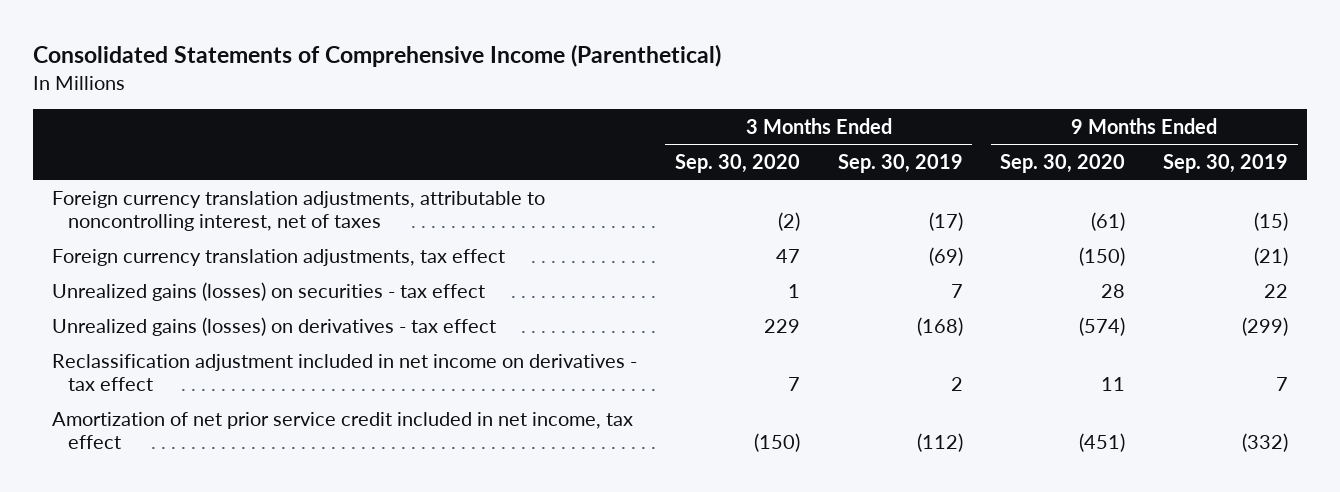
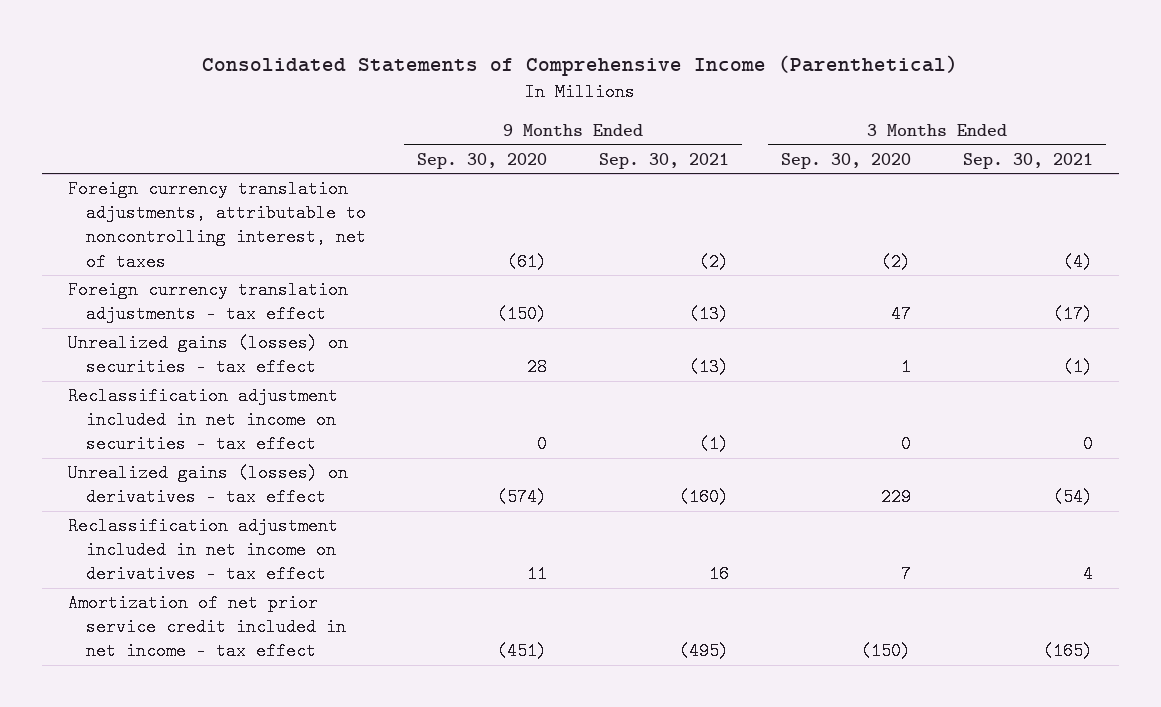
[837,153,963,173] Sep. 30, 2019 -> none
[1163,153,1289,173] Sep. 30, 2019 -> none
none -> [599,152,730,169] Sep. 30, 2021
none -> [962,152,1093,169] Sep. 30, 2021
[51,248,505,266] Foreign currency translation adjustments, tax effect -> [68,281,349,324] Foreign currency translation adjustments - tax effect
none -> [68,387,339,454] Reclassification adjustment included in net income on securities - tax effect
[51,411,633,449] Amortization of net prior service credit included in net income, tax effect -> [68,594,346,661] Amortization of net prior service credit included in net income - tax effect

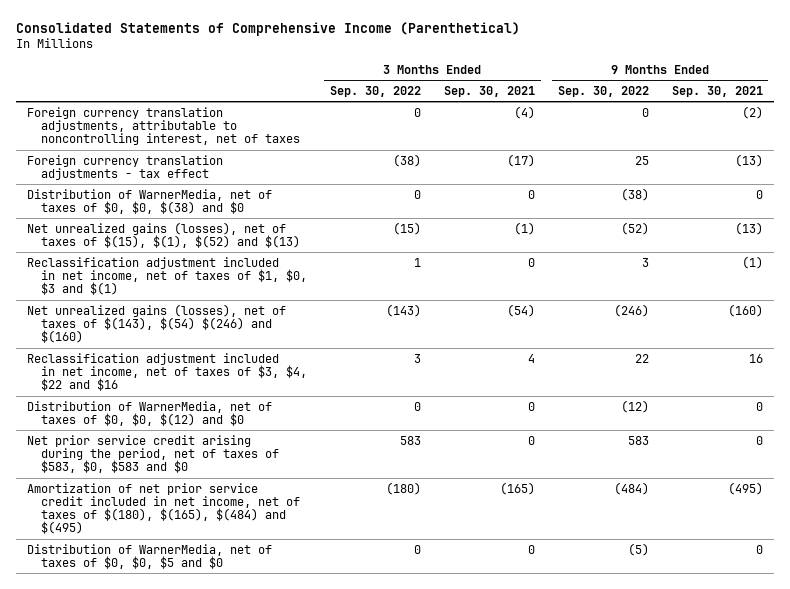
[417,152,548,169] Sep. 30, 2020 -> none
[780,152,911,169] Sep. 30, 2020 -> none
none -> [329,86,421,98] Sep. 30, 2022
none -> [557,86,649,98] Sep. 30, 2022
none -> [27,188,273,214] Distribution of WarnerMedia, net of taxes of $0, $0, $(38) and $0
[68,334,349,377] Unrealized gains (losses) on securities - tax effect -> [27,221,301,248] Net unrealized gains (losses), net of taxes of $(15), $(1), $(52) and $(13)
[68,387,339,454] Reclassification adjustment included in net income on securities - tax effect -> [27,256,308,296] Reclassification adjustment included in net income, net of taxes of $1, $0, $3 and $(1)
[68,464,349,507] Unrealized gains (losses) on derivatives - tax effect -> [27,303,287,344] Net unrealized gains (losses), net of taxes of $(143), $(54) $(246) and $(160)
[68,517,339,584] Reclassification adjustment included in net income on derivatives - tax effect -> [27,352,308,392] Reclassification adjustment included in net income, net of taxes of $3, $4, $22 and $16
none -> [27,400,273,426] Distribution of WarnerMedia, net of taxes of $0, $0, $(12) and $0
none -> [27,434,280,474] Net prior service credit arising during the period, net of taxes of $583, $0, $583 and $0
[68,594,346,661] Amortization of net prior service credit included in net income - tax effect -> [27,482,301,535] Amortization of net prior service credit included in net income, net of taxes of $(180), $(165), $(484) and $(495)
none -> [27,543,273,569] Distribution of WarnerMedia, net of taxes of $0, $0, $5 and $0

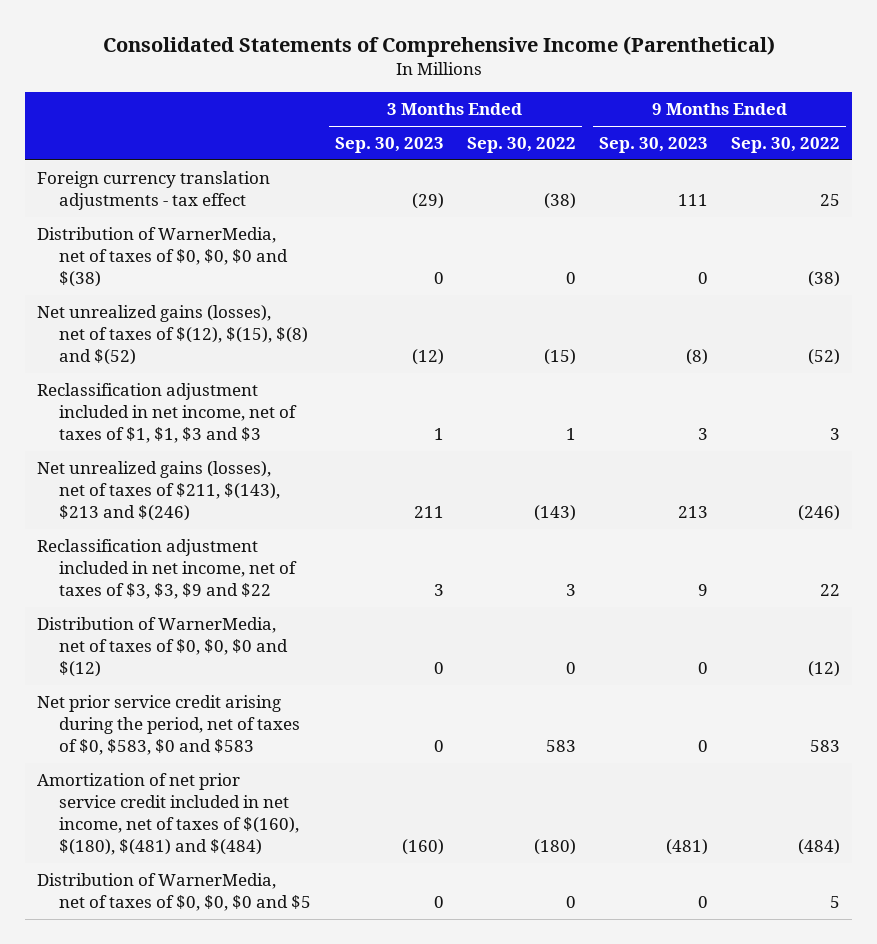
[443,86,535,98] Sep. 30, 2021 -> none
[671,86,763,98] Sep. 30, 2021 -> none
none -> [334,137,444,154] Sep. 30, 2023
none -> [598,137,708,154] Sep. 30, 2023
[27,106,301,146] Foreign currency translation adjustments, attributable to noncontrolling interest, net of taxes -> none
[27,188,273,214] Distribution of WarnerMedia, net of taxes of $0, $0, $(38) and $0 -> [36,227,289,288] Distribution of WarnerMedia, net of taxes of $0, $0, $0 and $(38)
[27,221,301,248] Net unrealized gains (losses), net of taxes of $(15), $(1), $(52) and $(13) -> [36,305,309,366] Net unrealized gains (losses), net of taxes of $(12), $(15), $(8) and $(52)
[27,256,308,296] Reclassification adjustment included in net income, net of taxes of $1, $0, $3 and $(1) -> [36,383,298,444] Reclassification adjustment included in net income, net of taxes of $1, $1, $3 and $3
[27,303,287,344] Net unrealized gains (losses), net of taxes of $(143), $(54) $(246) and $(160) -> [36,461,281,522] Net unrealized gains (losses), net of taxes of $211, $(143), $213 and $(246)
[27,352,308,392] Reclassification adjustment included in net income, net of taxes of $3, $4, $22 and $16 -> [36,539,298,600] Reclassification adjustment included in net income, net of taxes of $3, $3, $9 and $22
[27,400,273,426] Distribution of WarnerMedia, net of taxes of $0, $0, $(12) and $0 -> [36,617,289,678] Distribution of WarnerMedia, net of taxes of $0, $0, $0 and $(12)
[27,434,280,474] Net prior service credit arising during the period, net of taxes of $583, $0, $583 and $0 -> [36,695,301,756] Net prior service credit arising during the period, net of taxes of $0, $583, $0 and $583
[27,482,301,535] Amortization of net prior service credit included in net income, net of taxes of $(180), $(165), $(484) and $(495) -> [36,773,300,856] Amortization of net prior service credit included in net income, net of taxes of $(160), $(180), $(481) and $(484)
[27,543,273,569] Distribution of WarnerMedia, net of taxes of $0, $0, $5 and $0 -> [36,873,312,912] Distribution of WarnerMedia, net of taxes of $0, $0, $0 and $5
[627,542,649,556] (5) -> [830,896,841,909] 5

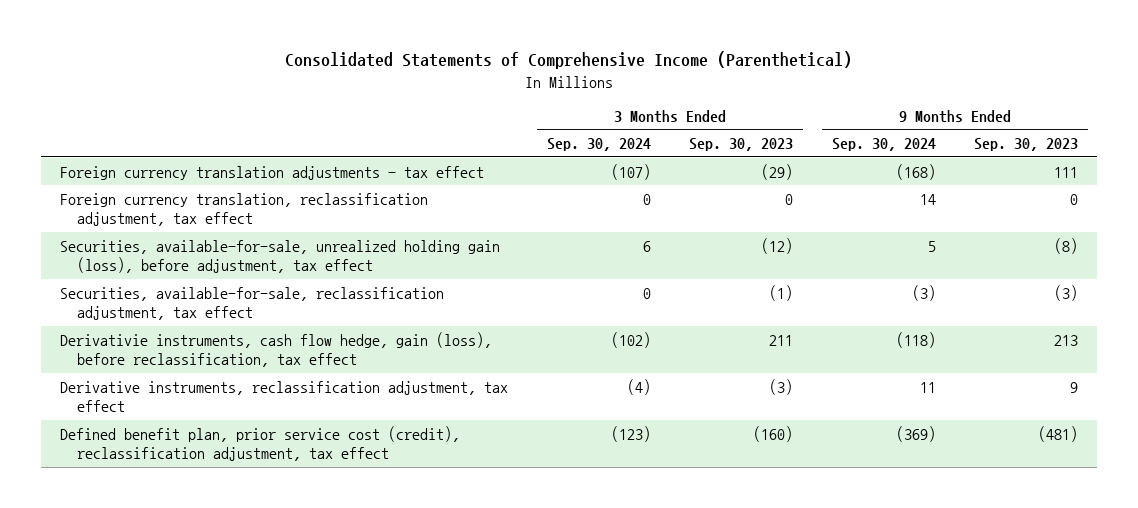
[466,137,576,154] Sep. 30, 2022 -> none
[731,137,841,154] Sep. 30, 2022 -> none
none -> [546,138,651,152] Sep. 30, 2024
none -> [831,138,936,152] Sep. 30, 2024
[36,383,298,444] Reclassification adjustment included in net income, net of taxes of $1, $1, $3 and $3 -> none
[36,617,289,678] Distribution of WarnerMedia, net of taxes of $0, $0, $0 and $(12) -> none
[36,695,301,756] Net prior service credit arising during the period, net of taxes of $0, $583, $0 and $583 -> none
[36,873,312,912] Distribution of WarnerMedia, net of taxes of $0, $0, $0 and $5 -> none
[36,227,289,288] Distribution of WarnerMedia, net of taxes of $0, $0, $0 and $(38) -> [60,192,429,227] Foreign currency translation, reclassification adjustment, tax effect
[36,305,309,366] Net unrealized gains (losses), net of taxes of $(12), $(15), $(8) and $(52) -> [60,239,501,274] Securities, available-for-sale, unrealized holding gain (loss), before adjustment, tax effect
none -> [60,286,445,321] Securities, available-for-sale, reclassification adjustment, tax effect
[36,461,281,522] Net unrealized gains (losses), net of taxes of $211, $(143), $213 and $(246) -> [60,331,493,368] Derivativie instruments, cash flow hedge, gain (loss), before reclassification, tax effect
[36,539,298,600] Reclassification adjustment included in net income, net of taxes of $3, $3, $9 and $22 -> [60,380,509,413] Derivative instruments, reclassification adjustment, tax effect
[433,584,444,597] 3 -> [769,378,794,395] (3)
[36,773,300,856] Amortization of net prior service credit included in net income, net of taxes of $(160), $(180), $(481) and $(484) -> [60,425,461,462] Defined benefit plan, prior service cost (credit), reclassification adjustment, tax effect

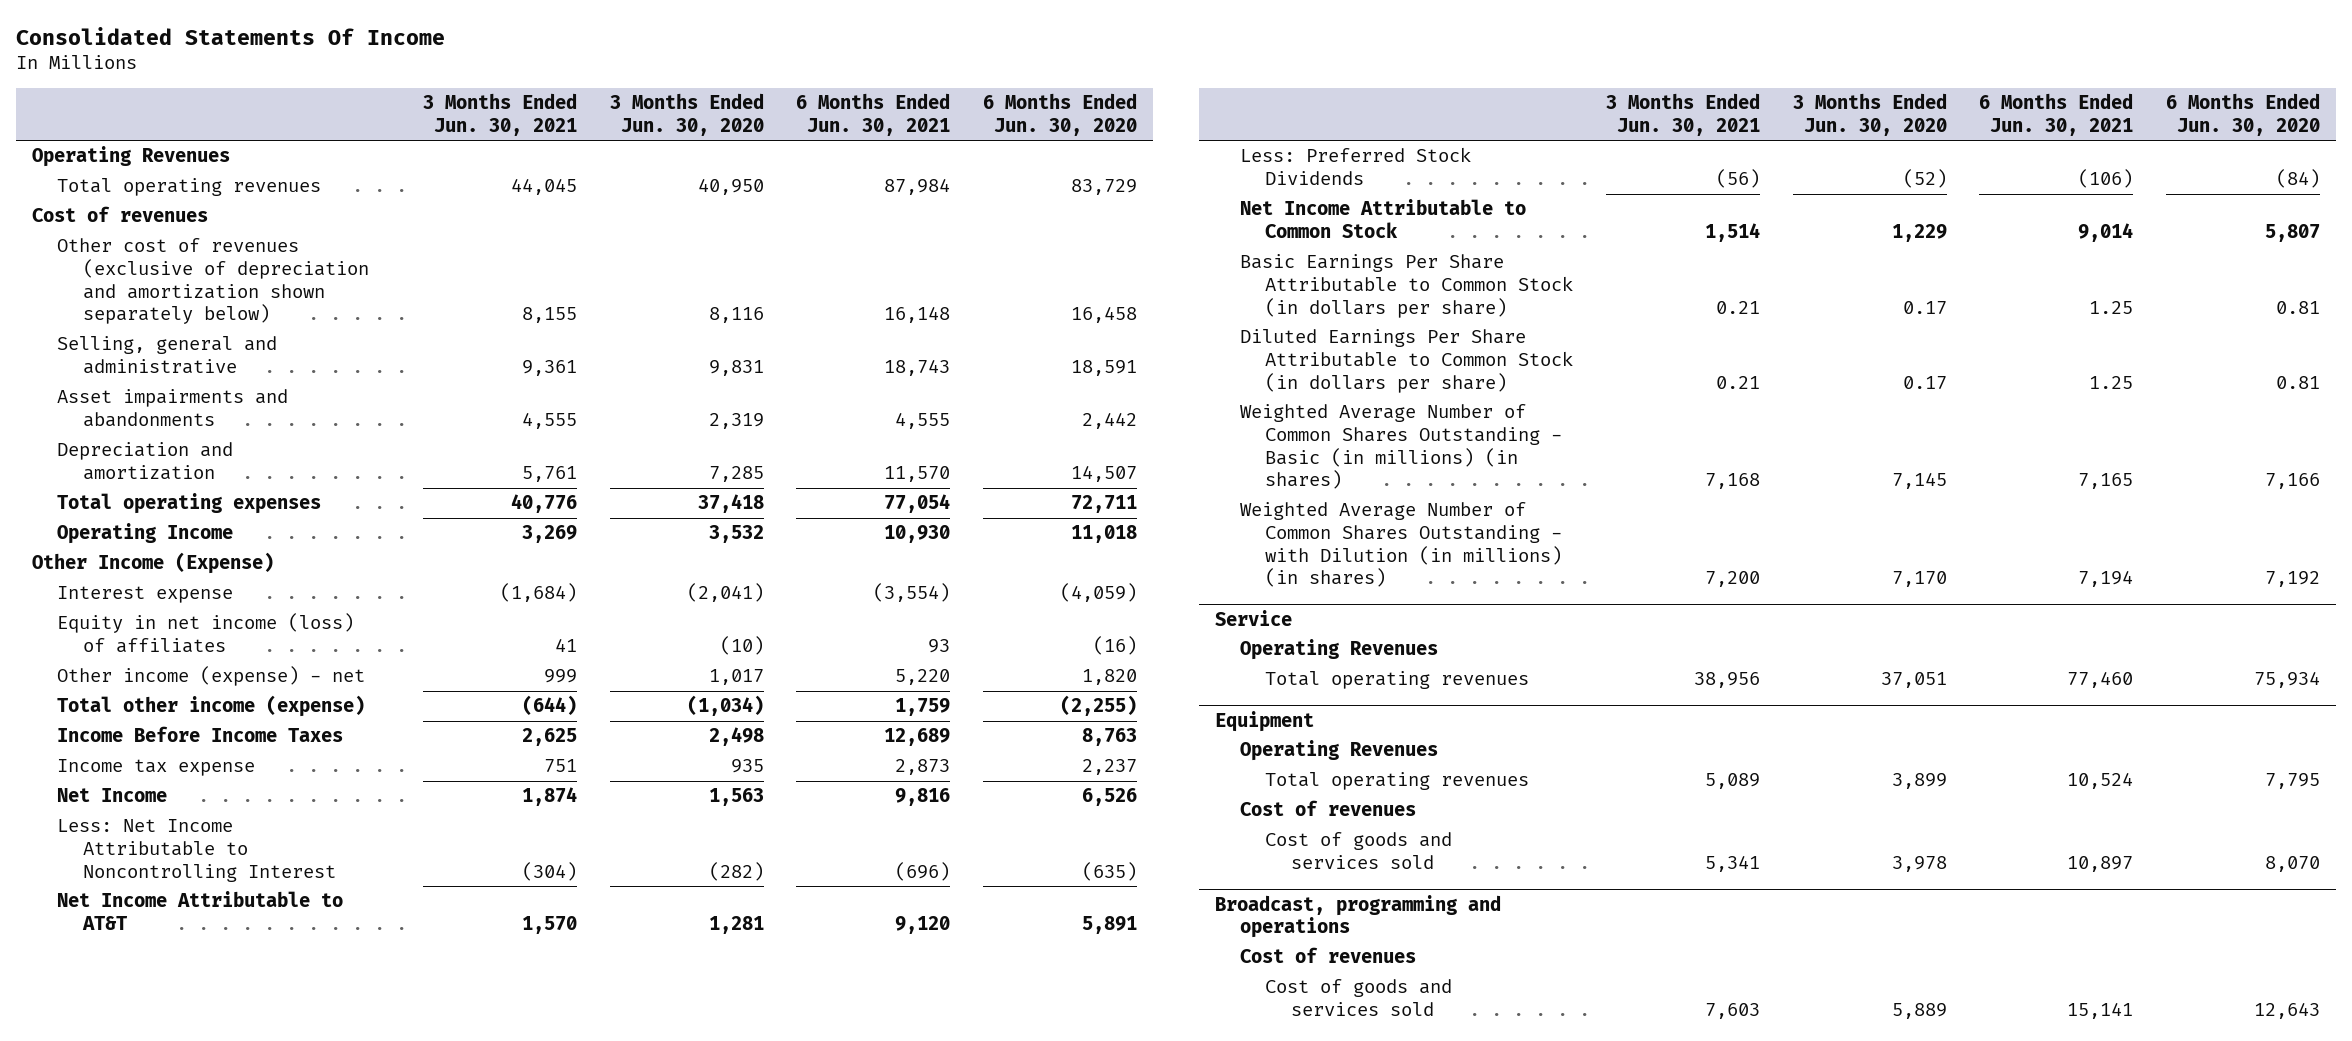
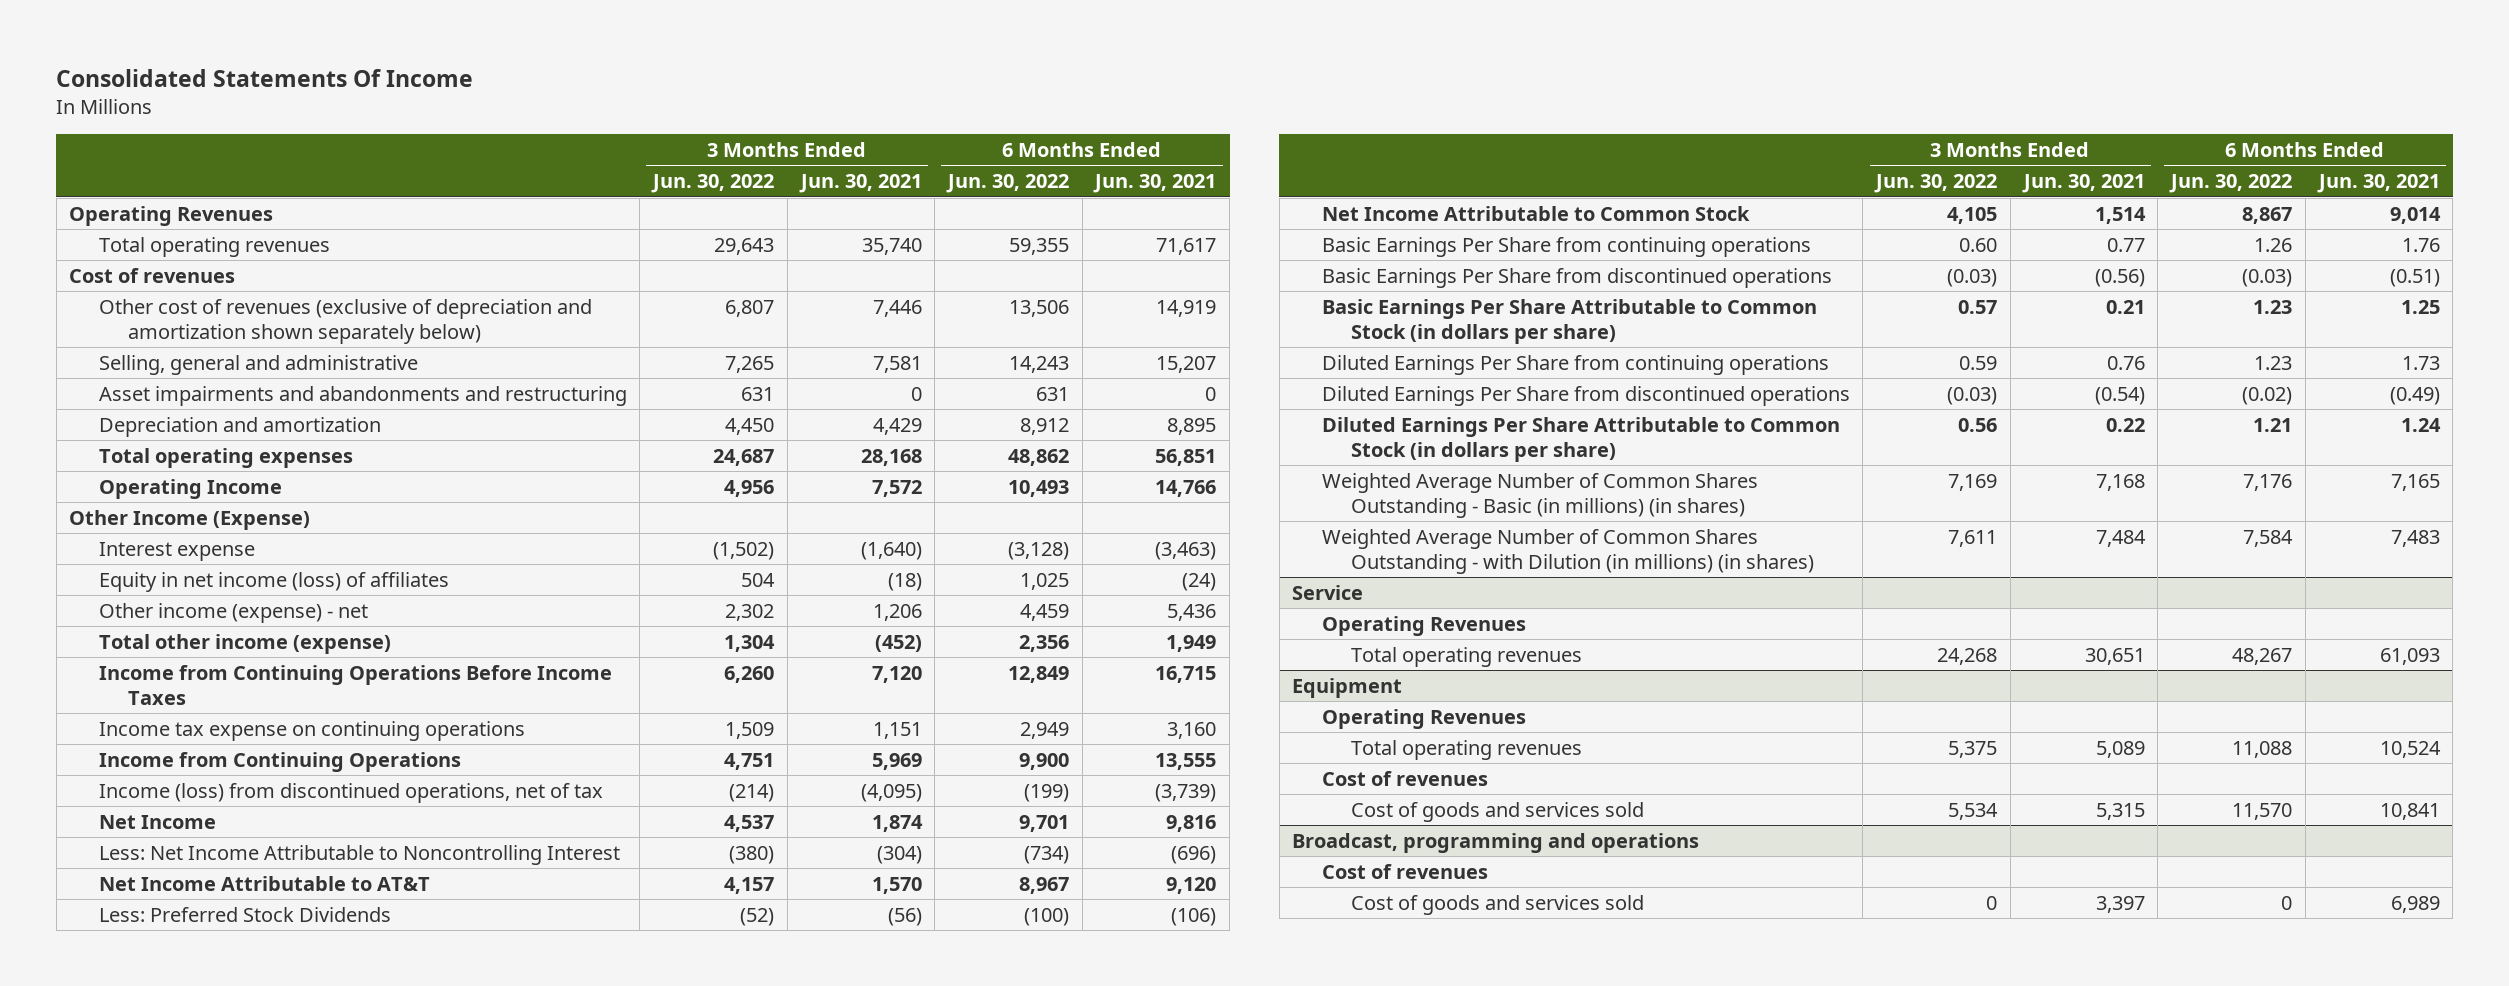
[609,93,764,136] 3 Months Ended Jun. 30, 2020 -> none
[982,93,1137,136] 6 Months Ended Jun. 30, 2020 -> none
none -> [651,174,775,194] Jun. 30, 2022
none -> [945,174,1069,194] Jun. 30, 2022
[511,178,578,196] 44,045 -> [861,237,922,255] 35,740
[884,178,951,196] 87,984 -> [1156,237,1217,255] 71,617
[522,307,578,324] 8,155 -> [872,299,922,317] 7,446
[884,306,951,324] 16,148 -> [1156,299,1217,317] 14,919
[522,360,578,377] 9,361 -> [872,355,922,373] 7,581
[884,359,951,377] 18,743 -> [1156,355,1217,373] 15,207
[57,389,289,428] Asset impairments and abandonments -> [98,385,627,406] Asset impairments and abandonments and restructuring
[522,412,578,430] 4,555 -> [910,386,922,401] 0
[895,412,951,430] 4,555 -> [1205,386,1217,401] 0
[522,466,578,483] 5,761 -> [872,417,922,435] 4,429
[884,466,951,483] 11,570 -> [1167,417,1217,435] 8,895
[511,494,578,514] 40,776 -> [860,448,922,466] 28,168
[884,494,951,514] 77,054 -> [1155,448,1217,466] 56,851
[522,525,578,544] 3,269 -> [871,479,922,497] 7,572
[884,525,951,544] 10,930 -> [1155,479,1217,497] 14,766
[500,583,578,603] (1,684) -> [860,541,922,560] (1,640)
[873,583,951,603] (3,554) -> [1155,541,1217,560] (3,463)
[555,638,578,653] 41 -> [887,572,922,591] (18)
[928,639,951,654] 93 -> [1182,572,1217,591] (24)
[544,669,578,684] 999 -> [872,603,922,621] 1,206
[895,669,951,686] 5,220 -> [1167,603,1217,621] 5,436
[522,695,578,716] (644) -> [874,634,922,652] (452)
[895,698,951,717] 1,759 -> [1166,634,1217,652] 1,949
[57,726,344,743] Income Before Income Taxes -> [98,664,612,705] Income from Continuing Operations Before Income Taxes
[522,728,578,747] 2,625 -> [871,665,922,683] 7,120
[884,728,951,747] 12,689 -> [1155,665,1217,683] 16,715
[57,759,256,777] Income tax expense -> [98,720,525,741] Income tax expense on continuing operations
[544,759,578,773] 751 -> [872,721,922,739] 1,151
[895,759,951,776] 2,873 -> [1167,721,1217,739] 3,160
none -> [98,751,461,772] Income from Continuing Operations
none -> [98,782,603,803] Income (loss) from discontinued operations, net of tax
none -> [1321,236,1811,257] Basic Earnings Per Share from continuing operations
none -> [1321,267,1832,288] Basic Earnings Per Share from discontinued operations
none -> [1321,354,1829,375] Diluted Earnings Per Share from continuing operations
none -> [1321,385,1850,406] Diluted Earnings Per Share from discontinued operations
[1716,375,1761,389] 0.21 -> [2105,417,2145,432] 0.22
[2089,375,2134,389] 1.25 -> [2400,417,2441,432] 1.24
[1705,571,1761,588] 7,200 -> [2095,529,2146,547] 7,484
[2078,570,2134,588] 7,194 -> [2390,529,2440,547] 7,483
[1694,672,1761,689] 38,956 -> [2084,647,2145,665] 30,651
[2067,671,2134,689] 77,460 -> [2379,647,2440,665] 61,093
[1705,855,1761,873] 5,341 -> [2095,802,2145,820] 5,315
[2067,856,2134,873] 10,897 -> [2379,802,2440,820] 10,841
[1705,1003,1761,1020] 7,603 -> [2095,895,2145,913] 3,397
[2067,1002,2134,1020] 15,141 -> [2390,895,2440,913] 6,989

